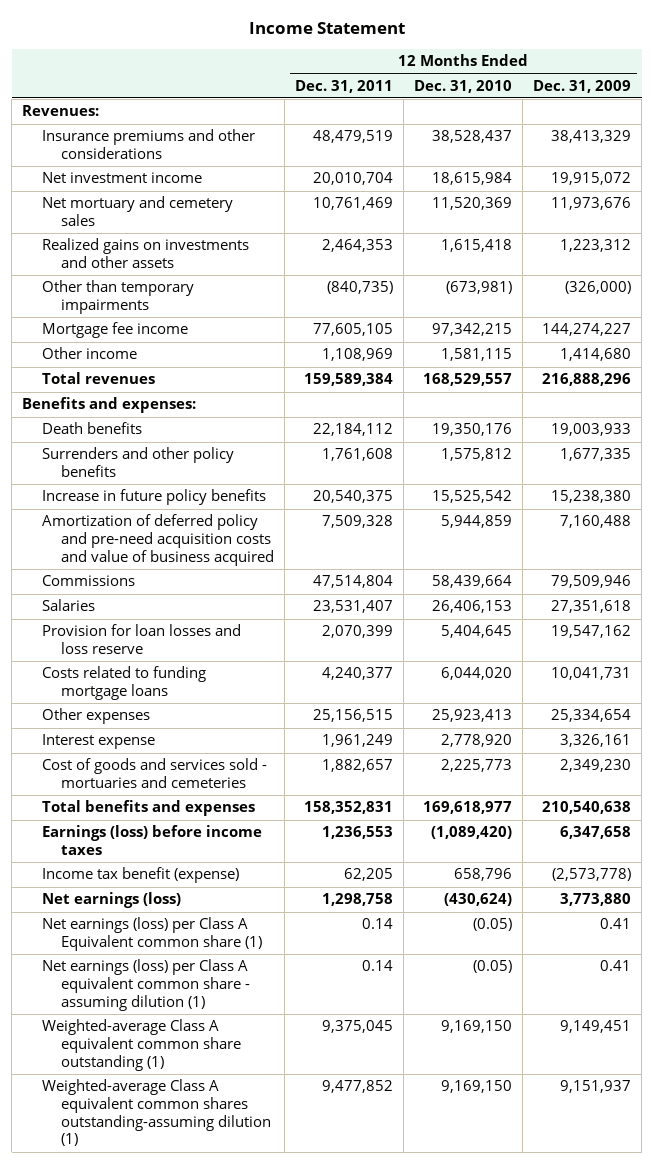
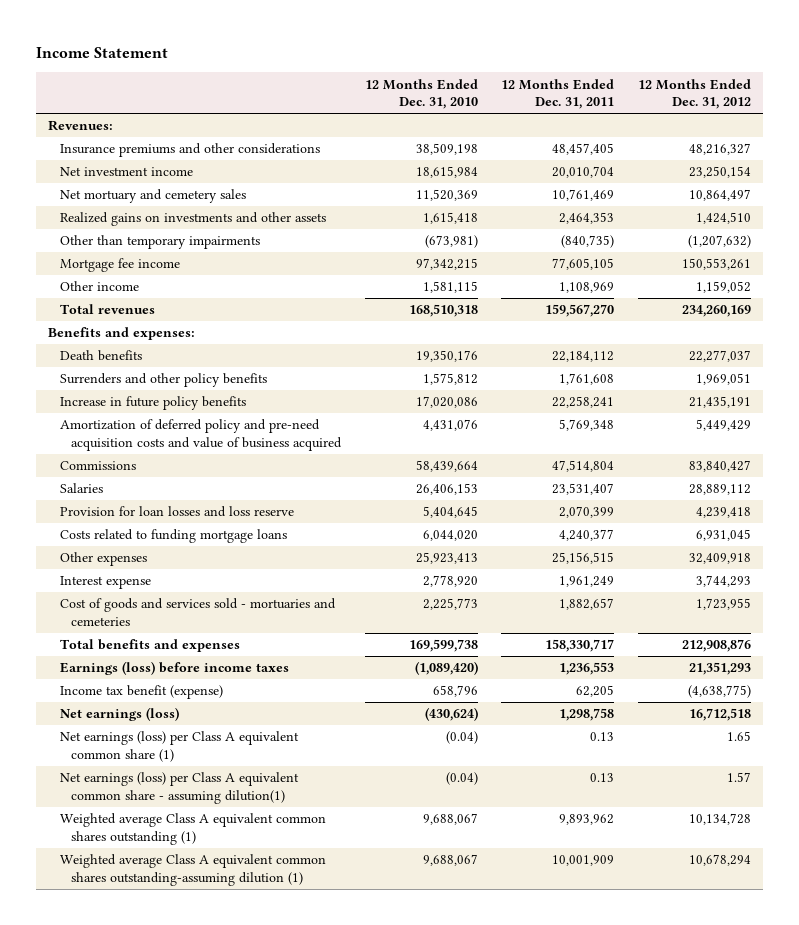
[533,79,632,93] Dec. 31, 2009 -> none
none -> [638,78,752,110] 12 Months Ended Dec. 31, 2012
[313,130,394,144] 48,479,519 -> [552,143,615,156] 48,457,405
[432,130,513,144] 38,528,437 -> [415,143,478,156] 38,509,198
[304,373,394,387] 159,589,384 -> [545,304,615,318] 159,567,270
[423,373,513,387] 168,529,557 -> [408,304,478,318] 168,510,318
[313,490,394,504] 20,540,375 -> [552,396,615,409] 22,258,241
[432,490,513,504] 15,525,542 -> [415,396,478,409] 17,020,086
[322,515,394,529] 7,509,328 -> [559,419,615,432] 5,769,348
[441,515,513,529] 5,944,859 -> [422,419,478,432] 4,431,076
[304,801,394,815] 158,352,831 -> [545,639,615,653] 158,330,717
[423,801,513,815] 169,618,977 -> [408,639,478,653] 169,599,738
[41,917,263,952] Net earnings (loss) per Class A Equivalent common share (1) -> [59,731,299,762] Net earnings (loss) per Class A equivalent common share (1)
[362,918,394,930] 0.14 -> [590,732,615,742] 0.13
[473,918,513,932] (0.05) -> [445,731,478,745] (0.04)
[41,959,251,1011] Net earnings (loss) per Class A equivalent common share - assuming dilution (1) -> [59,772,299,804] Net earnings (loss) per Class A equivalent common share - assuming dilution(1)
[362,960,394,972] 0.14 -> [590,773,615,783] 0.13
[473,960,513,974] (0.05) -> [445,772,478,786] (0.04)
[41,1019,242,1071] Weighted-average Class A equivalent common share outstanding (1) -> [59,813,326,845] Weighted average Class A equivalent common shares outstanding (1)
[322,1020,394,1034] 9,375,045 -> [559,814,615,826] 9,893,962
[441,1020,513,1034] 9,169,150 -> [422,813,478,826] 9,688,067
[41,1079,272,1147] Weighted-average Class A equivalent common shares outstanding-assuming dilution (1) -> [59,854,326,886] Weighted average Class A equivalent common shares outstanding-assuming dilution (1)
[322,1080,394,1094] 9,477,852 -> [552,855,615,867] 10,001,909
[441,1080,513,1094] 9,169,150 -> [422,854,478,867] 9,688,067

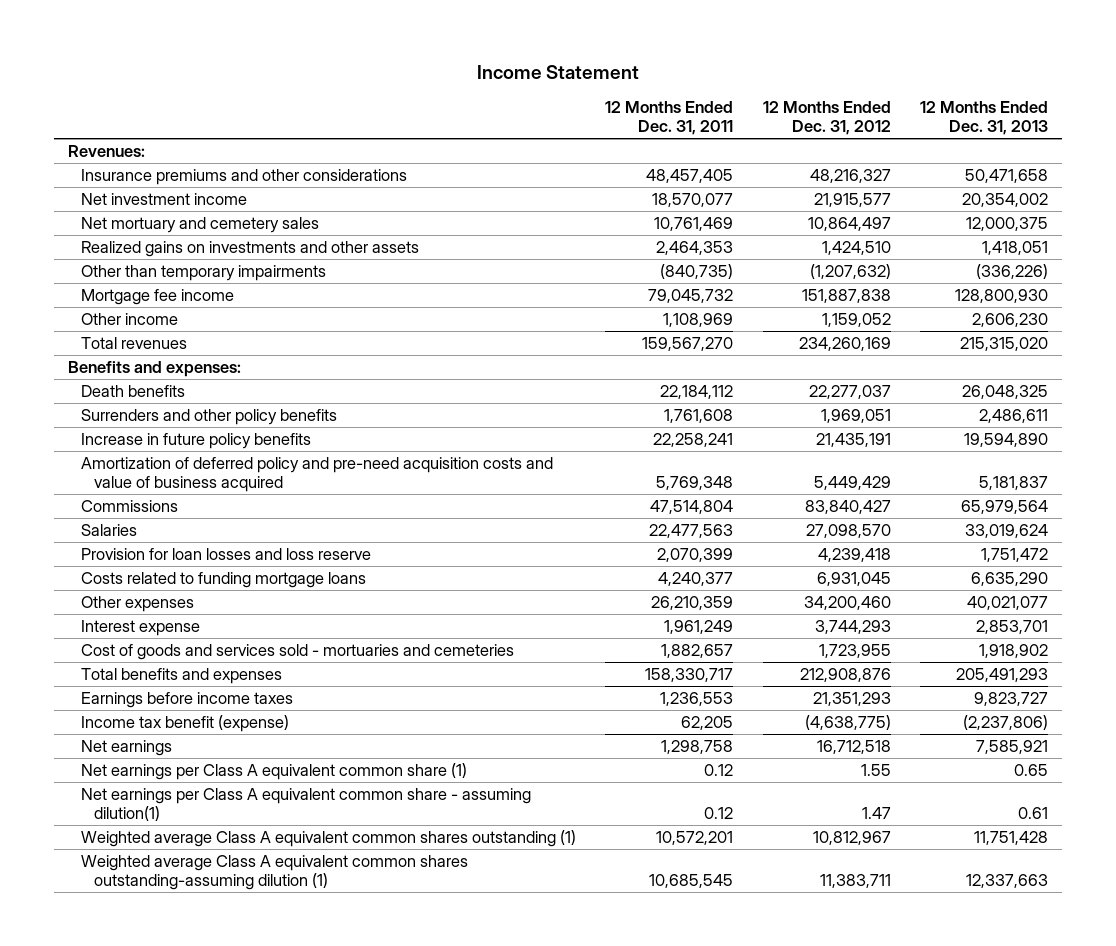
[364,78,478,110] 12 Months Ended Dec. 31, 2010 -> none
none -> [919,101,1048,136] 12 Months Ended Dec. 31, 2013
[552,166,615,179] 20,010,704 -> [652,193,734,208] 18,570,077
[689,166,752,179] 23,250,154 -> [813,193,891,208] 21,915,577
[552,258,615,271] 77,605,105 -> [648,289,734,304] 79,045,732
[682,258,752,271] 150,553,261 -> [801,289,891,304] 151,887,838
[552,483,615,496] 23,531,407 -> [649,524,734,539] 22,477,563
[689,484,752,496] 28,889,112 -> [805,524,891,539] 27,098,570
[552,552,615,565] 25,156,515 -> [651,596,734,611] 26,210,359
[689,553,752,565] 32,409,918 -> [803,596,891,611] 34,200,460
[59,661,289,676] Earnings (loss) before income taxes -> [81,692,294,709] Earnings before income taxes
[59,707,179,722] Net earnings (loss) -> [81,740,173,757] Net earnings
[59,731,299,762] Net earnings (loss) per Class A equivalent common share (1) -> [81,763,468,781] Net earnings per Class A equivalent common share (1)
[590,732,615,742] 0.13 -> [704,764,734,777] 0.12
[727,731,752,742] 1.65 -> [860,764,891,777] 1.55
[59,772,299,804] Net earnings (loss) per Class A equivalent common share - assuming dilution(1) -> [81,788,532,821] Net earnings per Class A equivalent common share - assuming dilution(1)
[590,773,615,783] 0.13 -> [704,806,734,819] 0.12
[727,772,752,783] 1.57 -> [861,806,891,819] 1.47
[559,814,615,826] 9,893,962 -> [656,831,734,846] 10,572,201
[689,813,752,826] 10,134,728 -> [812,831,891,846] 10,812,967
[552,855,615,867] 10,001,909 -> [649,873,734,888] 10,685,545
[689,854,752,867] 10,678,294 -> [819,873,891,888] 11,383,711

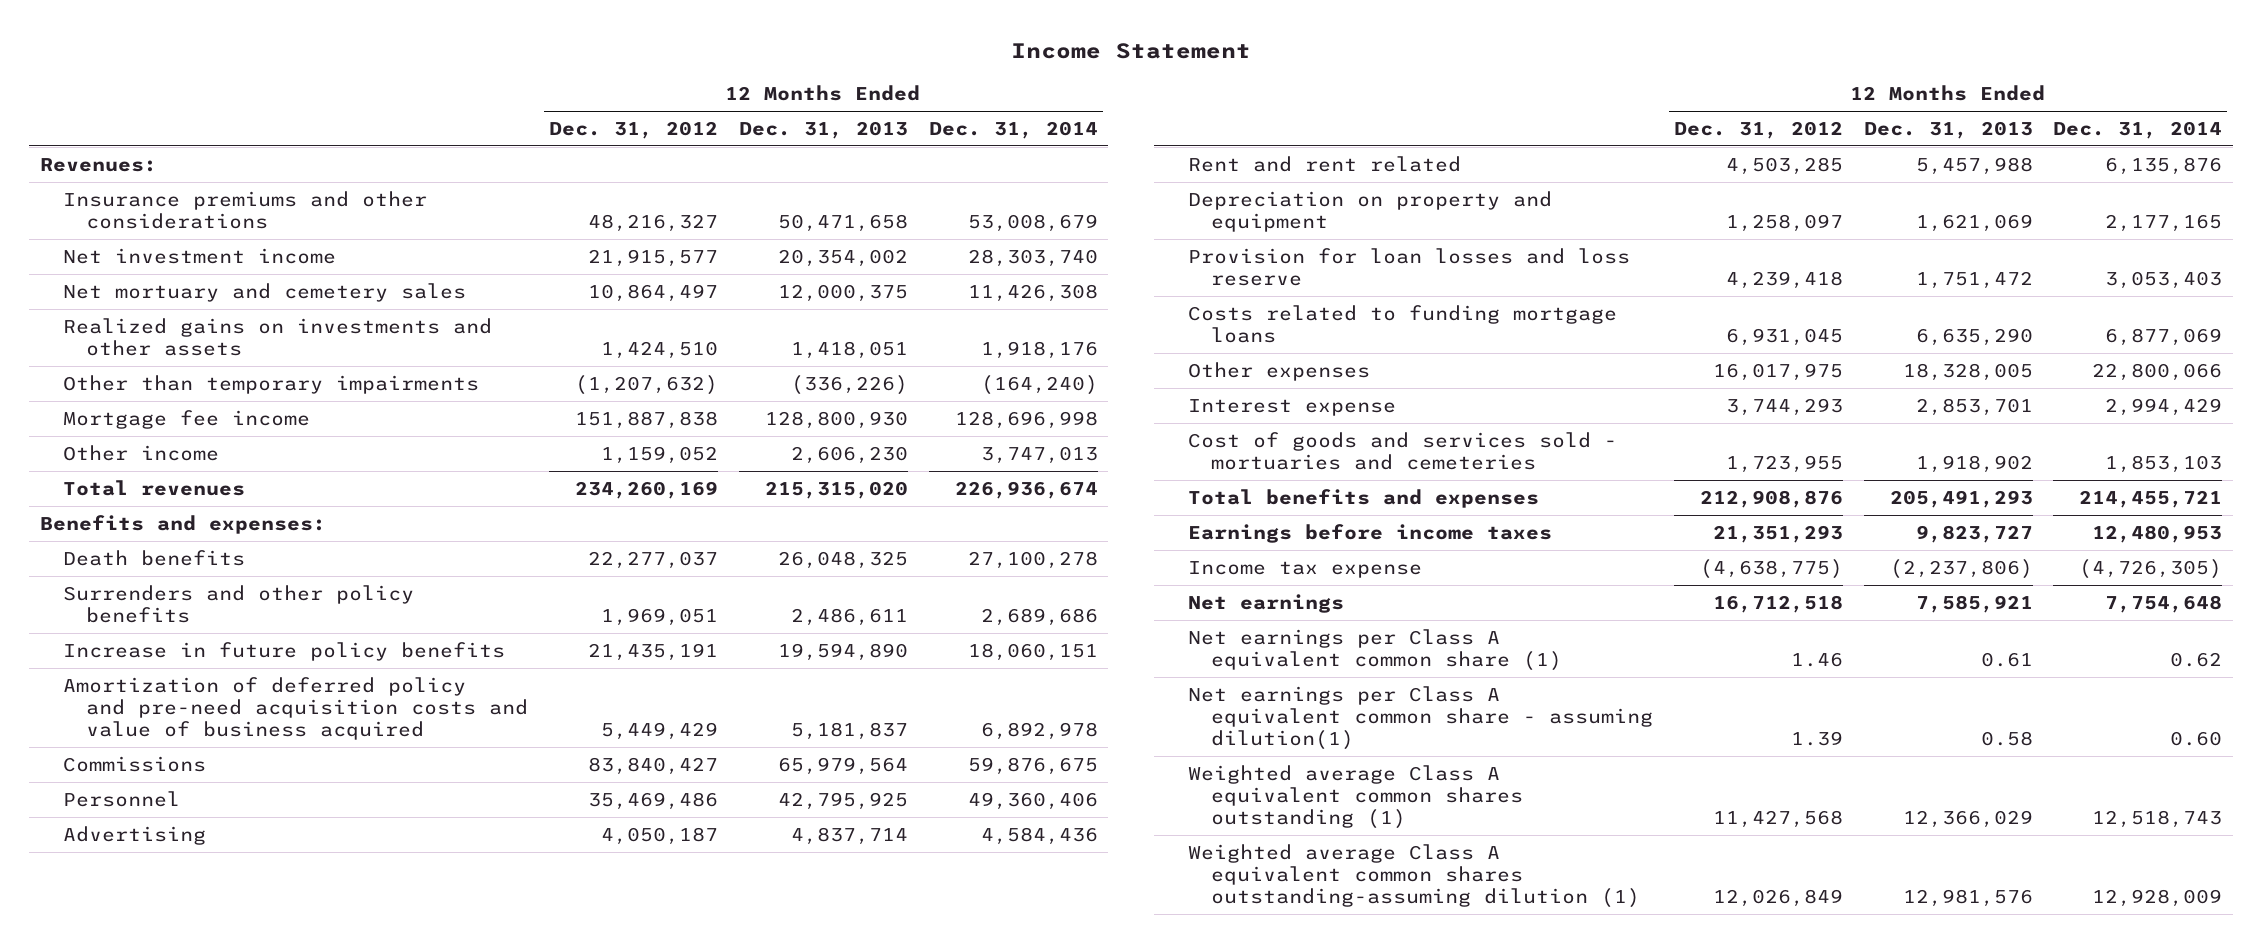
[605,101,734,136] 12 Months Ended Dec. 31, 2011 -> none
none -> [928,120,1098,139] Dec. 31, 2014
[81,524,138,537] Salaries -> none
none -> [63,790,181,807] Personnel
none -> [63,825,207,845] Advertising
none -> [1187,155,1461,172] Rent and rent related
none -> [1187,190,1552,232] Depreciation on property and equipment
[803,596,891,611] 34,200,460 -> [1712,362,1843,381] 16,017,975
[966,596,1048,611] 40,021,077 -> [1902,362,2033,381] 18,328,005
[81,715,290,733] Income tax benefit (expense) -> [1187,560,1422,578] Income tax expense
[860,764,891,777] 1.55 -> [1790,651,1843,667] 1.46
[1013,764,1048,777] 0.65 -> [1980,651,2033,667] 0.61
[861,806,891,819] 1.47 -> [1790,730,1843,746] 1.39
[1017,806,1048,819] 0.61 -> [1980,730,2033,746] 0.58
[812,831,891,846] 10,812,967 -> [1712,809,1843,828] 11,427,568
[973,831,1048,846] 11,751,428 -> [1902,809,2033,828] 12,366,029
[819,873,891,888] 11,383,711 -> [1712,888,1843,907] 12,026,849
[965,873,1048,888] 12,337,663 -> [1902,888,2033,907] 12,981,576

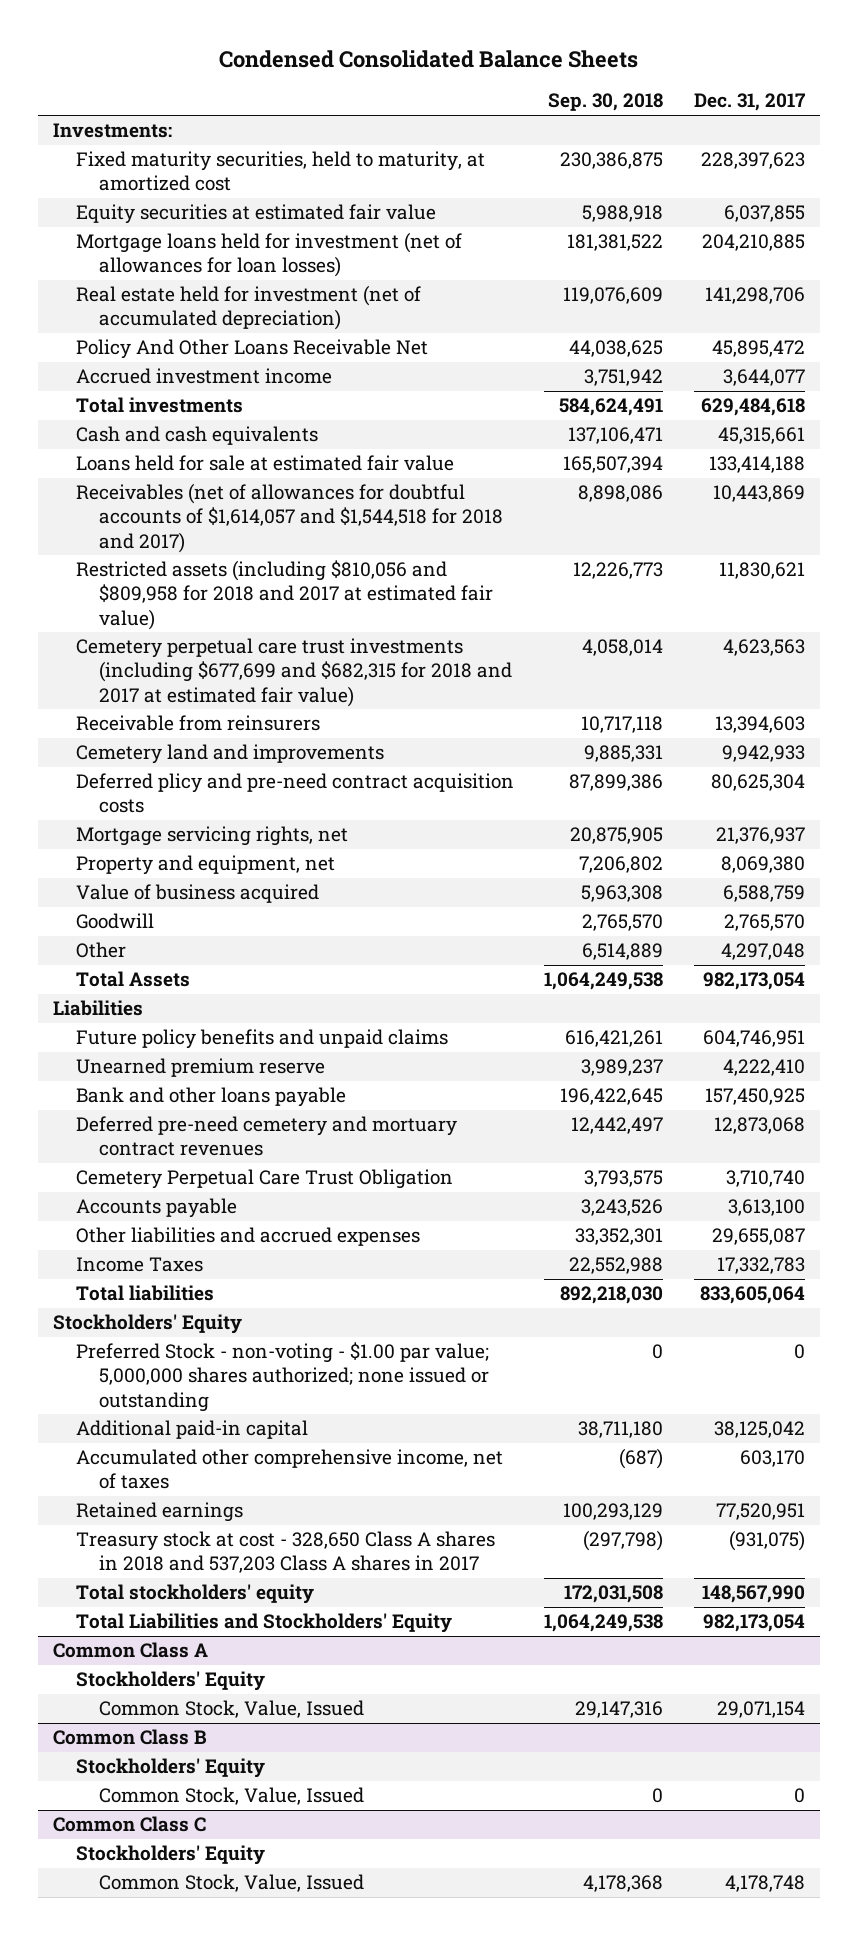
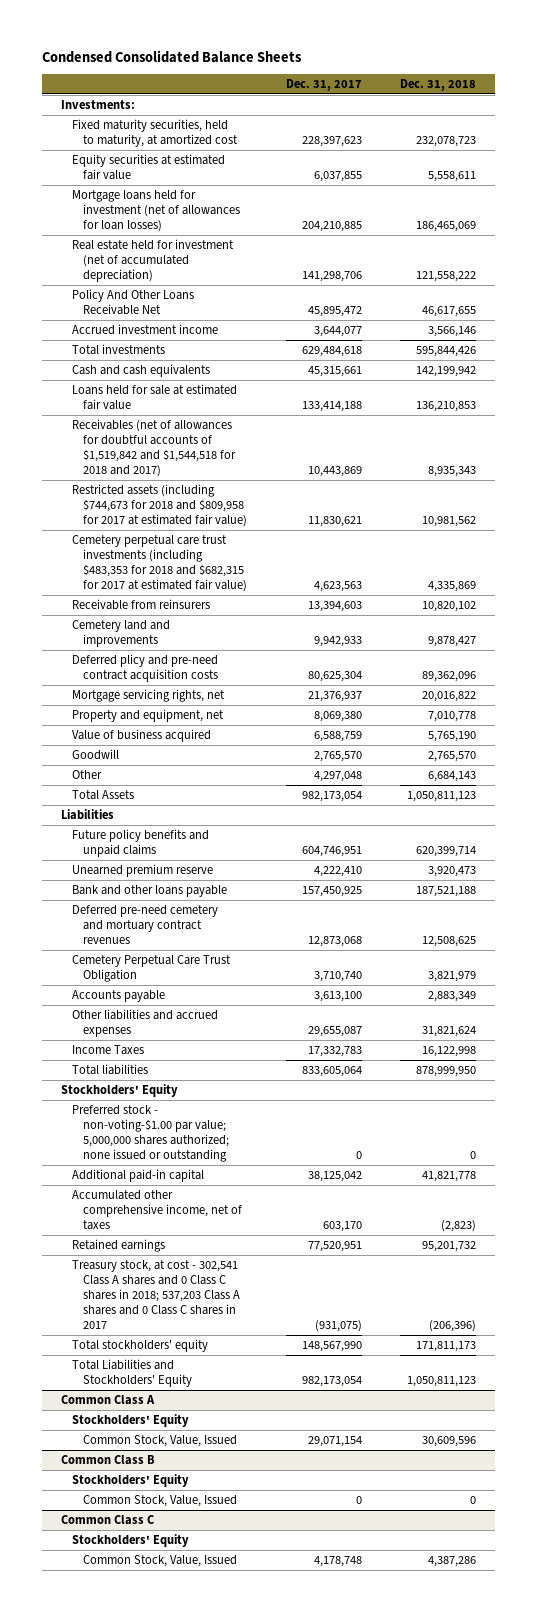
[548,93,664,112] Sep. 30, 2018 -> none
none -> [399,79,476,92] Dec. 31, 2018
[75,483,503,553] Receivables (net of allowances for doubtful accounts of $1,614,057 and $1,544,518 for 2018 and 2017) -> [72,419,237,477] Receivables (net of allowances for doubtful accounts of $1,519,842 and $1,544,518 for 2018 and 2017)
[75,560,493,630] Restricted assets (including $810,056 and $809,958 for 2018 and 2017 at estimated fair value) -> [72,484,248,527] Restricted assets (including $744,673 for 2018 and $809,958 for 2017 at estimated fair value)
[75,638,512,707] Cemetery perpetual care trust investments (including $677,699 and $682,315 for 2018 and 2017 at estimated fair value) -> [72,535,248,592] Cemetery perpetual care trust investments (including $483,353 for 2018 and $682,315 for 2017 at estimated fair value)
[75,1342,489,1412] Preferred Stock - non-voting - $1.00 par value; 5,000,000 shares authorized; none issued or outstanding -> [72,1105,230,1162] Preferred stock - non-voting-$1.00 par value; 5,000,000 shares authorized; none issued or outstanding
[75,1531,495,1574] Treasury stock at cost - 328,650 Class A shares in 2018 and 537,203 Class A shares in 2017 -> [72,1260,241,1329] Treasury stock, at cost - 302,541 Class A shares and 0 Class C shares in 2018; 537,203 Class A shares and 0 Class C shares in 2017

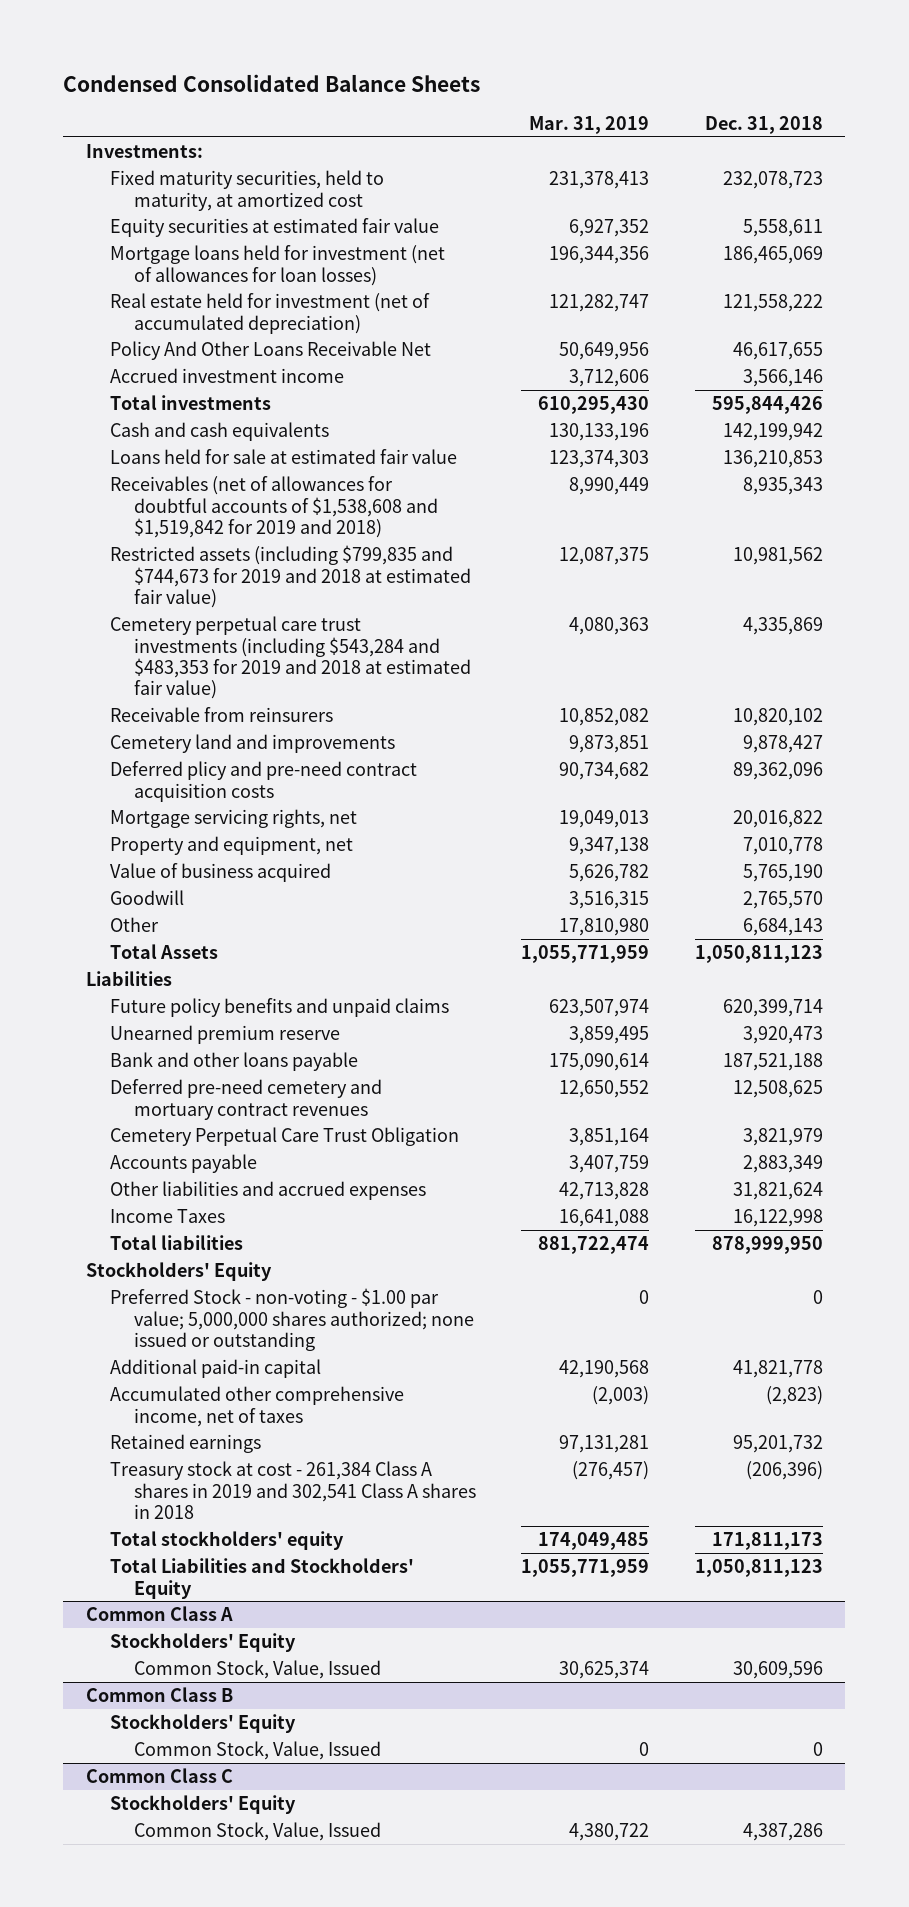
[285,79,362,92] Dec. 31, 2017 -> none
none -> [529,116,650,135] Mar. 31, 2019
[72,419,237,477] Receivables (net of allowances for doubtful accounts of $1,519,842 and $1,544,518 for 2018 and 2017) -> [109,476,438,538] Receivables (net of allowances for doubtful accounts of $1,538,608 and $1,519,842 for 2019 and 2018)
[72,484,248,527] Restricted assets (including $744,673 for 2018 and $809,958 for 2017 at estimated fair value) -> [109,545,471,608] Restricted assets (including $799,835 and $744,673 for 2019 and 2018 at estimated fair value)
[72,535,248,592] Cemetery perpetual care trust investments (including $483,353 for 2018 and $682,315 for 2017 at estimated fair value) -> [109,616,471,700] Cemetery perpetual care trust investments (including $543,284 and $483,353 for 2019 and 2018 at estimated fair value)
[72,1105,230,1162] Preferred stock - non-voting-$1.00 par value; 5,000,000 shares authorized; none issued or outstanding -> [109,1288,474,1351] Preferred Stock - non-voting - $1.00 par value; 5,000,000 shares authorized; none issued or outstanding
[72,1260,241,1329] Treasury stock, at cost - 302,541 Class A shares and 0 Class C shares in 2018; 537,203 Class A shares and 0 Class C shares in 2017 -> [109,1461,476,1519] Treasury stock at cost - 261,384 Class A shares in 2019 and 302,541 Class A shares in 2018

